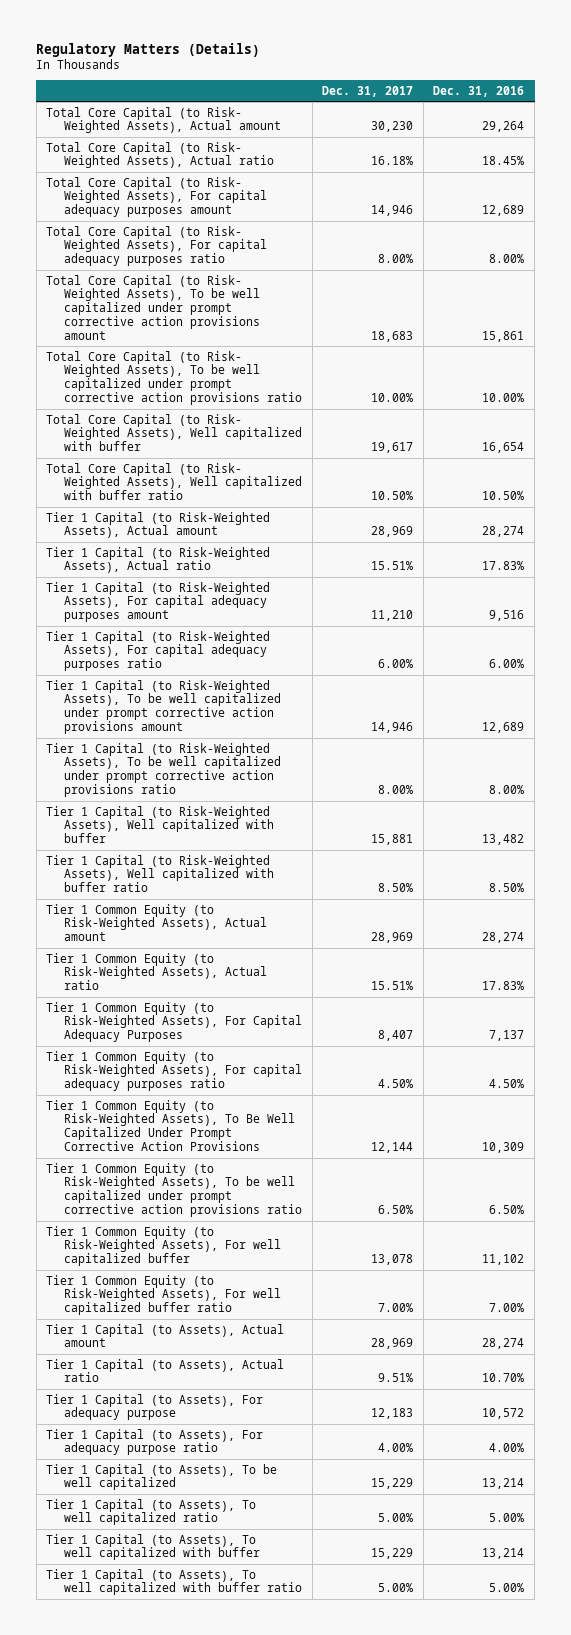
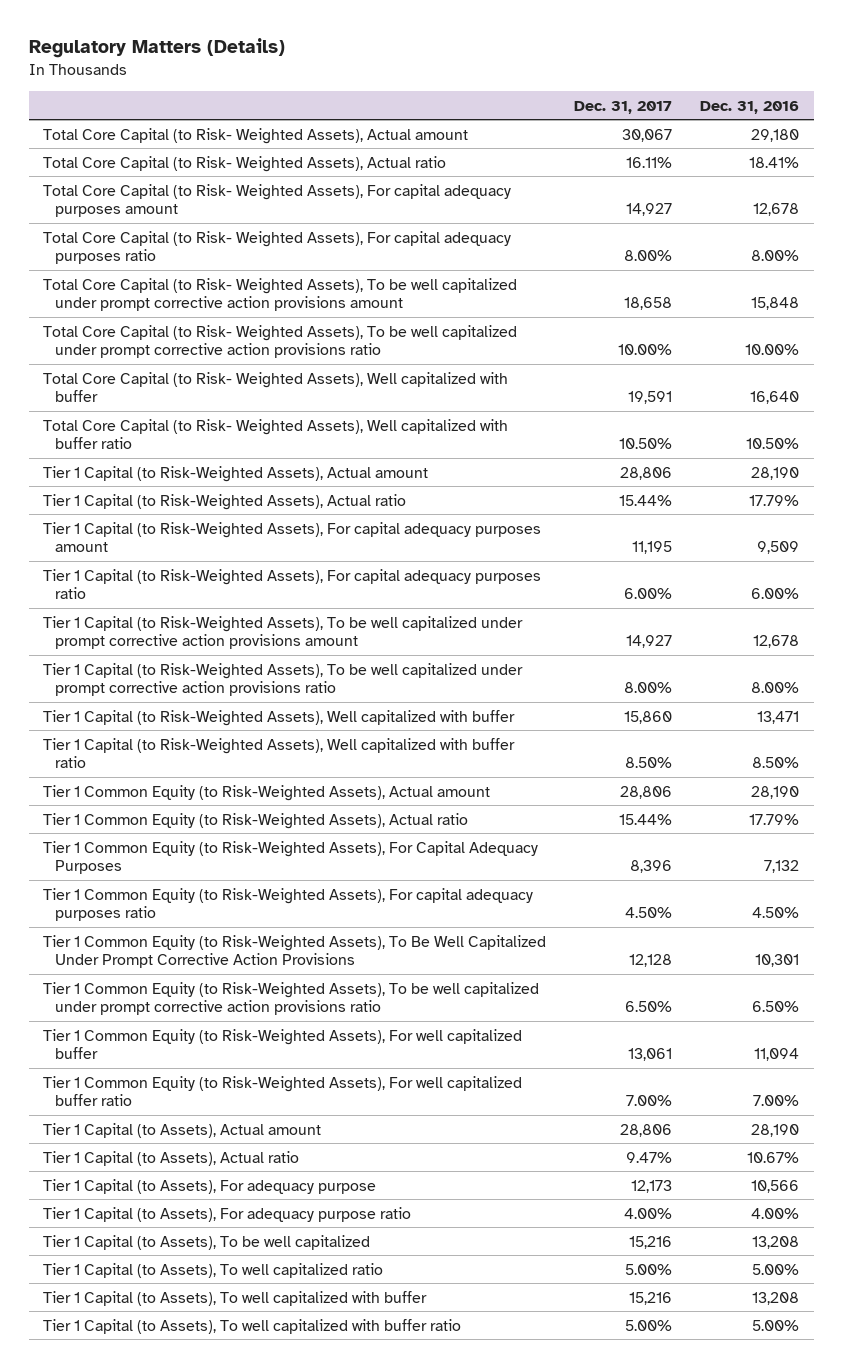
[371,121,414,133] 30,230 -> [622,128,673,142] 30,067
[482,121,525,133] 29,264 -> [751,128,800,142] 29,180
[371,156,414,166] 16.18% -> [626,156,673,168] 16.11%
[482,156,525,166] 18.45% -> [749,156,800,168] 18.41%
[371,205,414,217] 14,946 -> [626,203,673,217] 14,927
[482,205,525,217] 12,689 -> [753,203,800,217] 12,678
[371,330,414,342] 18,683 -> [624,297,673,311] 18,658
[482,330,525,342] 15,861 -> [751,297,800,311] 15,848
[371,442,414,454] 19,617 -> [628,391,673,405] 19,591
[482,442,525,454] 16,654 -> [750,391,800,405] 16,640
[371,526,414,538] 28,969 -> [620,466,673,480] 28,806
[482,526,525,538] 28,274 -> [751,466,800,480] 28,190
[371,561,414,571] 15.51% -> [619,494,673,506] 15.44%
[482,561,525,571] 17.83% -> [749,494,800,506] 17.79%
[371,610,414,622] 11,210 -> [632,541,673,555] 11,195
[489,610,525,622] 9,516 -> [757,541,800,555] 9,509
[371,722,414,734] 14,946 -> [626,635,673,649] 14,927
[482,722,525,734] 12,689 -> [753,635,800,649] 12,678
[371,834,414,846] 15,881 -> [624,710,673,724] 15,860
[482,834,525,846] 13,482 -> [757,710,800,724] 13,471
[371,932,414,944] 28,969 -> [620,785,673,799] 28,806
[482,932,525,944] 28,274 -> [751,785,800,799] 28,190
[371,981,414,991] 15.51% -> [619,813,673,825] 15.44%
[482,981,525,991] 17.83% -> [749,813,800,825] 17.79%
[378,1030,414,1042] 8,407 -> [630,860,673,874] 8,396
[489,1030,525,1042] 7,137 -> [764,860,800,874] 7,132
[371,1142,414,1154] 12,144 -> [629,954,673,968] 12,128
[482,1142,525,1154] 10,309 -> [755,954,800,968] 10,301
[371,1254,414,1266] 13,078 -> [628,1048,673,1062] 13,061
[482,1254,525,1266] 11,102 -> [754,1048,800,1062] 11,094
[371,1338,414,1350] 28,969 -> [620,1123,673,1137] 28,806
[482,1338,525,1350] 28,274 -> [751,1123,800,1137] 28,190
[378,1373,414,1383] 9.51% -> [626,1151,673,1163] 9.47%
[482,1373,525,1383] 10.70% -> [747,1151,800,1163] 10.67%
[371,1408,414,1420] 12,183 -> [631,1179,673,1193] 12,173
[482,1408,525,1420] 10,572 -> [751,1179,800,1193] 10,566
[371,1478,414,1490] 15,229 -> [629,1235,673,1249] 15,216
[482,1478,525,1490] 13,214 -> [752,1235,800,1249] 13,208
[371,1548,414,1560] 15,229 -> [629,1291,673,1305] 15,216
[482,1548,525,1560] 13,214 -> [752,1291,800,1305] 13,208

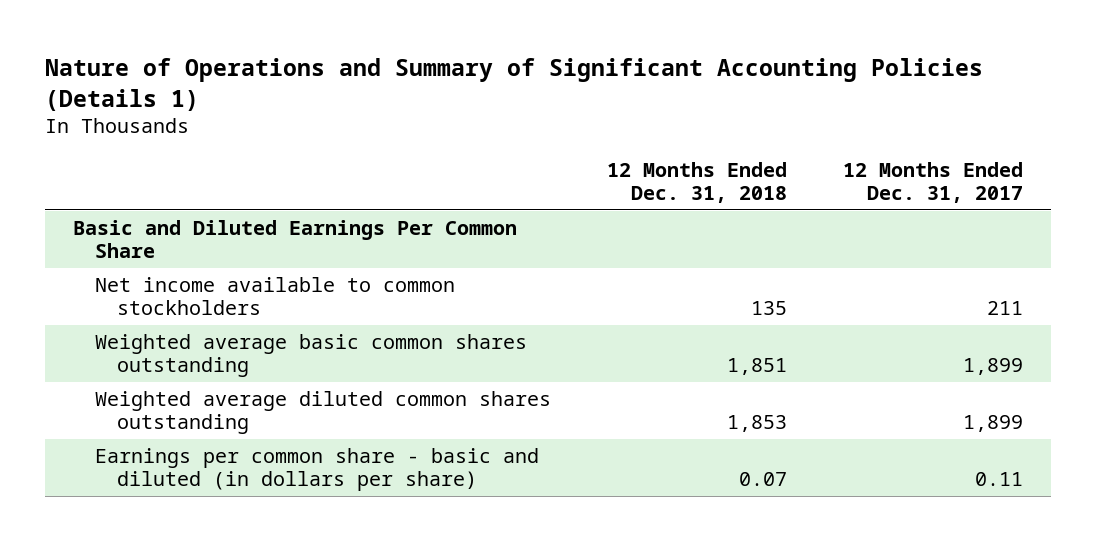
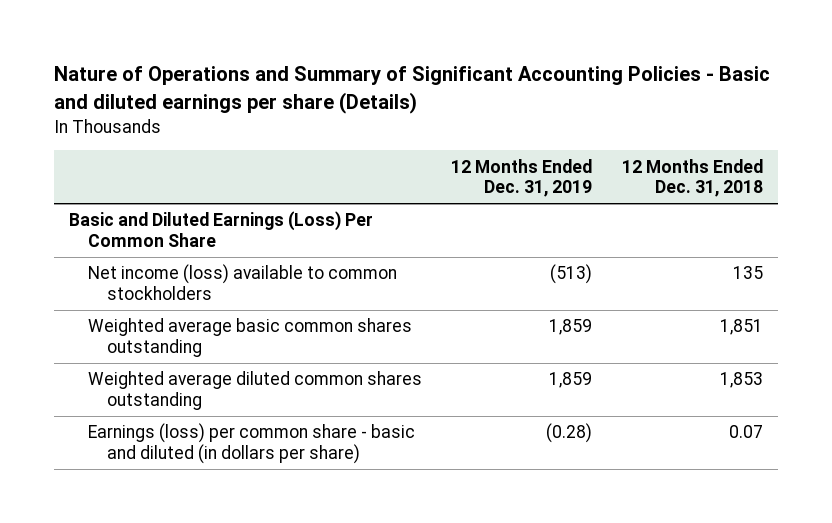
[45,57,984,111] Nature of Operations and Summary of Significant Accounting Policies (Details 1) -> [54,66,771,114] Nature of Operations and Summary of Significant Accounting Policies - Basic and diluted earnings per share (Details)
[843,161,1024,204] 12 Months Ended Dec. 31, 2017 -> none
none -> [451,158,593,198] 12 Months Ended Dec. 31, 2019
[73,219,518,259] Basic and Diluted Earnings Per Common Share -> [68,211,373,248] Basic and Diluted Earnings (Loss) Per Common Share
[94,276,455,316] Net income available to common stockholders -> [87,264,397,301] Net income (loss) available to common stockholders
[94,447,539,492] Earnings per common share - basic and diluted (in dollars per share) -> [87,423,415,465] Earnings (loss) per common share - basic and diluted (in dollars per share)

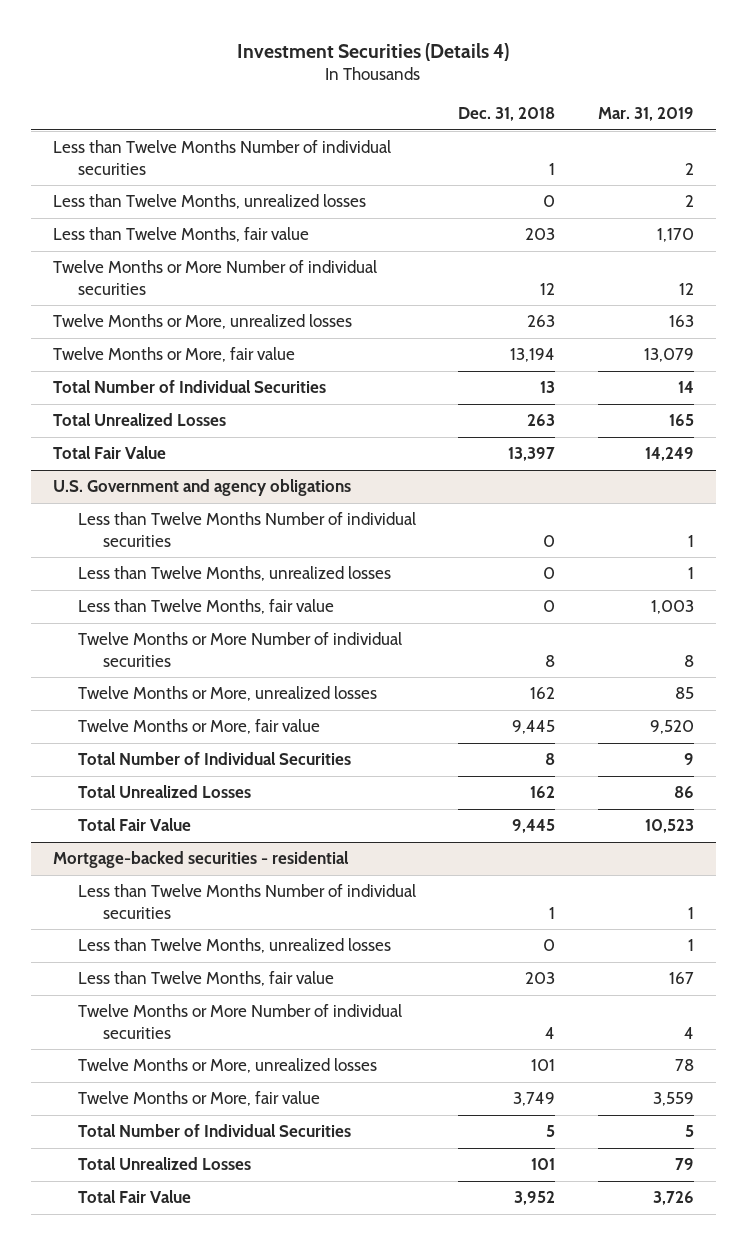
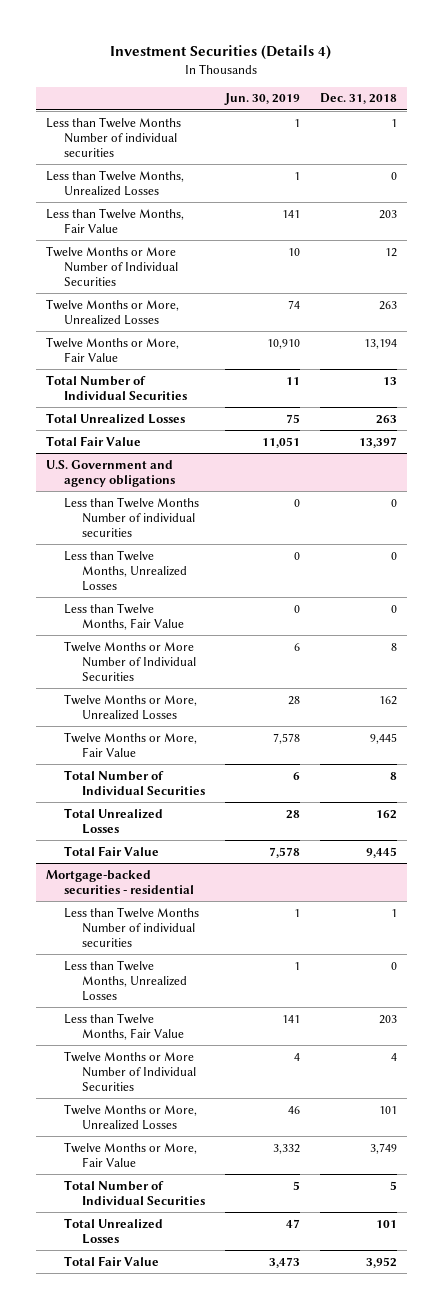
[598,107,695,122] Mar. 31, 2019 -> none
none -> [224,93,301,106] Jun. 30, 2019
[52,194,366,210] Less than Twelve Months, unrealized losses -> [45,169,184,196] Less than Twelve Months, Unrealized Losses
[52,227,309,243] Less than Twelve Months, fair value -> [45,207,184,233] Less than Twelve Months, Fair Value
[52,260,377,295] Twelve Months or More Number of individual securities -> [45,245,179,286] Twelve Months or More Number of Individual Securities
[52,314,352,330] Twelve Months or More, unrealized losses -> [45,298,179,325] Twelve Months or More, Unrealized Losses
[52,347,295,363] Twelve Months or More, fair value -> [45,336,179,362] Twelve Months or More, Fair Value
[77,566,391,582] Less than Twelve Months, unrealized losses -> [64,549,188,591] Less than Twelve Months, Unrealized Losses
[77,599,334,615] Less than Twelve Months, fair value -> [64,602,185,630] Less than Twelve Months, Fair Value
[77,632,402,667] Twelve Months or More Number of individual securities -> [64,640,197,681] Twelve Months or More Number of Individual Securities
[77,686,377,702] Twelve Months or More, unrealized losses -> [64,693,198,720] Twelve Months or More, Unrealized Losses
[77,719,320,735] Twelve Months or More, fair value -> [64,731,198,757] Twelve Months or More, Fair Value
[77,938,391,954] Less than Twelve Months, unrealized losses -> [64,959,188,1001] Less than Twelve Months, Unrealized Losses
[77,971,334,987] Less than Twelve Months, fair value -> [64,1012,185,1040] Less than Twelve Months, Fair Value
[77,1004,402,1039] Twelve Months or More Number of individual securities -> [64,1050,197,1091] Twelve Months or More Number of Individual Securities
[77,1058,377,1074] Twelve Months or More, unrealized losses -> [64,1103,198,1130] Twelve Months or More, Unrealized Losses
[77,1091,320,1107] Twelve Months or More, fair value -> [64,1141,198,1167] Twelve Months or More, Fair Value

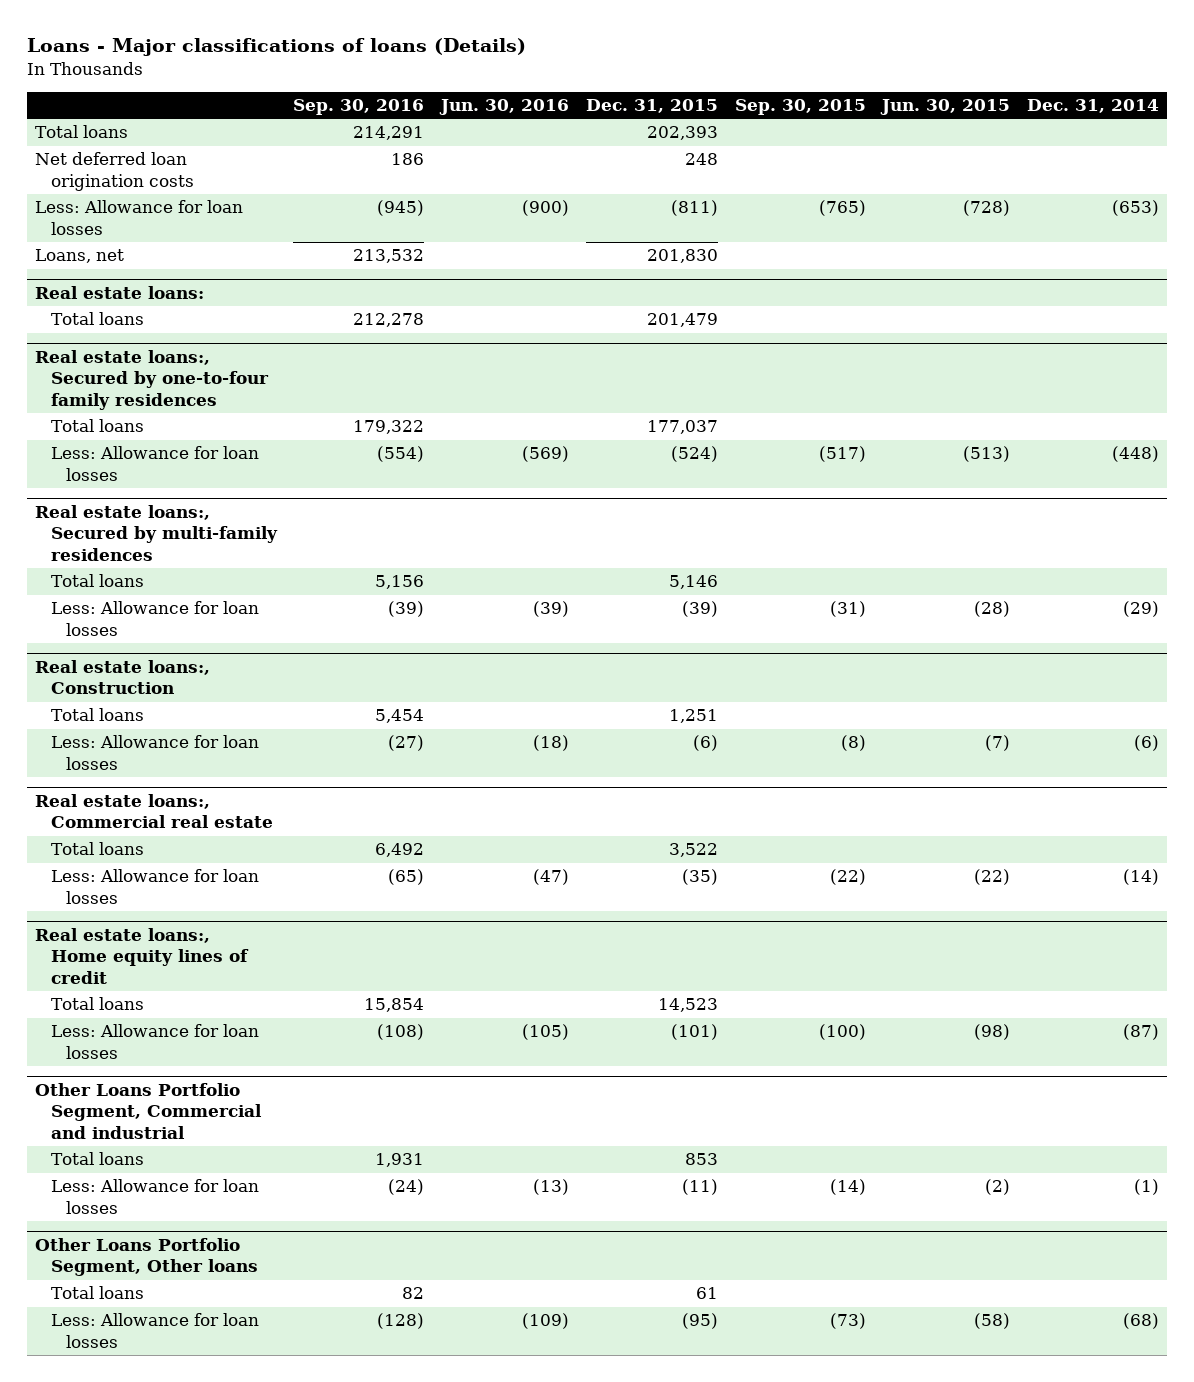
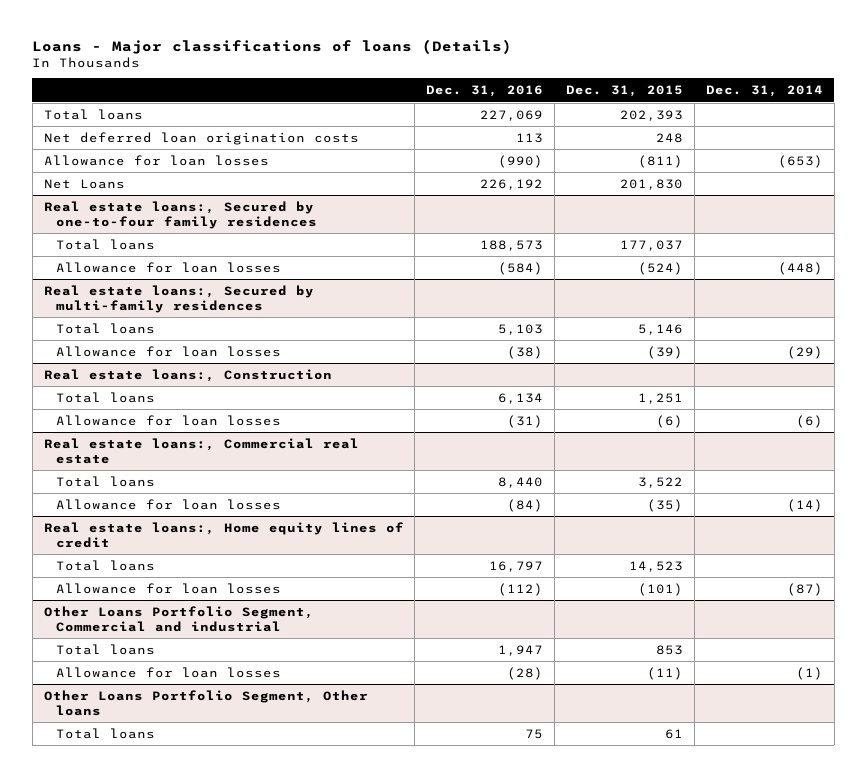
[293,99,425,116] Sep. 30, 2016 -> none
[439,99,570,116] Jun. 30, 2016 -> none
[734,99,866,116] Sep. 30, 2015 -> none
[880,99,1011,116] Jun. 30, 2015 -> none
none -> [426,85,544,98] Dec. 31, 2016
[34,286,204,300] Real estate loans: -> none
[50,312,144,326] Total loans -> none
[34,200,243,235] Less: Allowance for loan losses -> [43,154,269,166] Allowance for loan losses
[34,249,124,264] Loans, net -> [43,178,125,189] Net Loans
[50,446,259,481] Less: Allowance for loan losses -> [55,261,281,273] Allowance for loan losses
[50,601,259,636] Less: Allowance for loan losses -> [55,345,281,357] Allowance for loan losses
[50,735,259,770] Less: Allowance for loan losses -> [55,414,281,426] Allowance for loan losses
[50,869,259,904] Less: Allowance for loan losses -> [55,498,281,510] Allowance for loan losses
[50,1024,259,1059] Less: Allowance for loan losses -> [55,582,281,594] Allowance for loan losses
[50,1179,259,1214] Less: Allowance for loan losses -> [55,666,281,678] Allowance for loan losses
[50,1313,259,1348] Less: Allowance for loan losses -> none

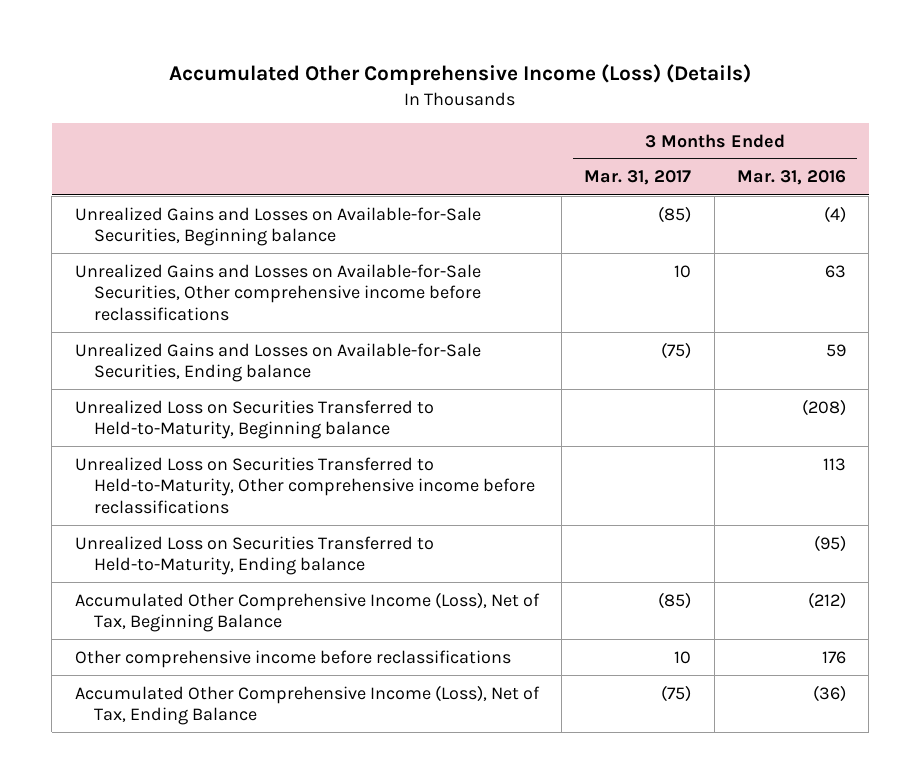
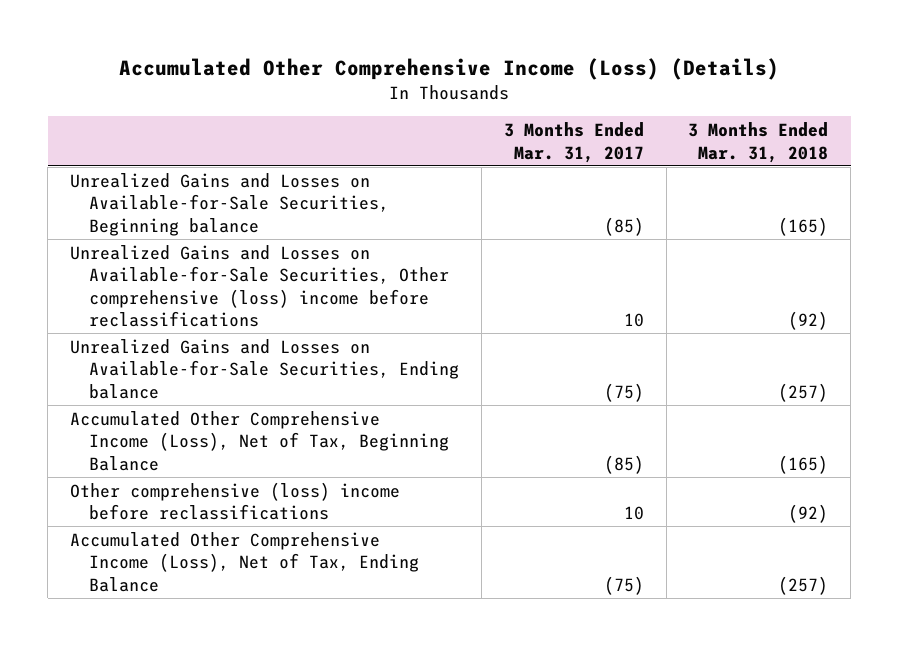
[736,170,846,186] Mar. 31, 2016 -> none
none -> [688,122,829,163] 3 Months Ended Mar. 31, 2018
[74,263,481,321] Unrealized Gains and Losses on Available-for-Sale Securities, Other comprehensive income before reclassifications -> [70,244,449,328] Unrealized Gains and Losses on Available-for-Sale Securities, Other comprehensive (loss) income before reclassifications
[74,399,434,440] Unrealized Loss on Securities Transferred to Held-to-Maturity, Beginning balance -> none
[74,456,535,514] Unrealized Loss on Securities Transferred to Held-to-Maturity, Other comprehensive income before reclassifications -> none
[74,535,434,576] Unrealized Loss on Securities Transferred to Held-to-Maturity, Ending balance -> none
[74,649,511,668] Other comprehensive income before reclassifications -> [70,481,401,521] Other comprehensive (loss) income before reclassifications

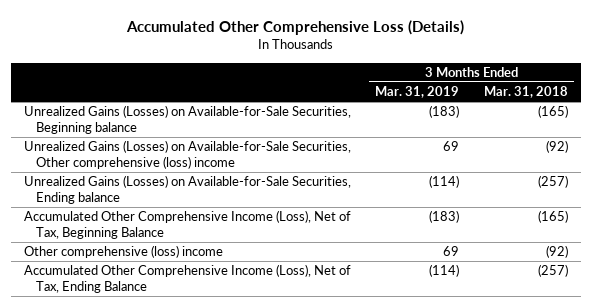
[119,57,780,80] Accumulated Other Comprehensive Income (Loss) (Details) -> [125,19,464,35] Accumulated Other Comprehensive Loss (Details)
[503,122,644,163] 3 Months Ended Mar. 31, 2017 -> none
none -> [375,86,460,99] Mar. 31, 2019
[70,172,389,236] Unrealized Gains and Losses on Available-for-Sale Securities, Beginning balance -> [23,105,351,134] Unrealized Gains (Losses) on Available-for-Sale Securities, Beginning balance
[70,244,449,328] Unrealized Gains and Losses on Available-for-Sale Securities, Other comprehensive (loss) income before reclassifications -> [23,140,351,169] Unrealized Gains (Losses) on Available-for-Sale Securities, Other comprehensive (loss) income
[70,338,459,399] Unrealized Gains and Losses on Available-for-Sale Securities, Ending balance -> [23,175,351,204] Unrealized Gains (Losses) on Available-for-Sale Securities, Ending balance
[70,481,401,521] Other comprehensive (loss) income before reclassifications -> [23,245,223,259] Other comprehensive (loss) income

